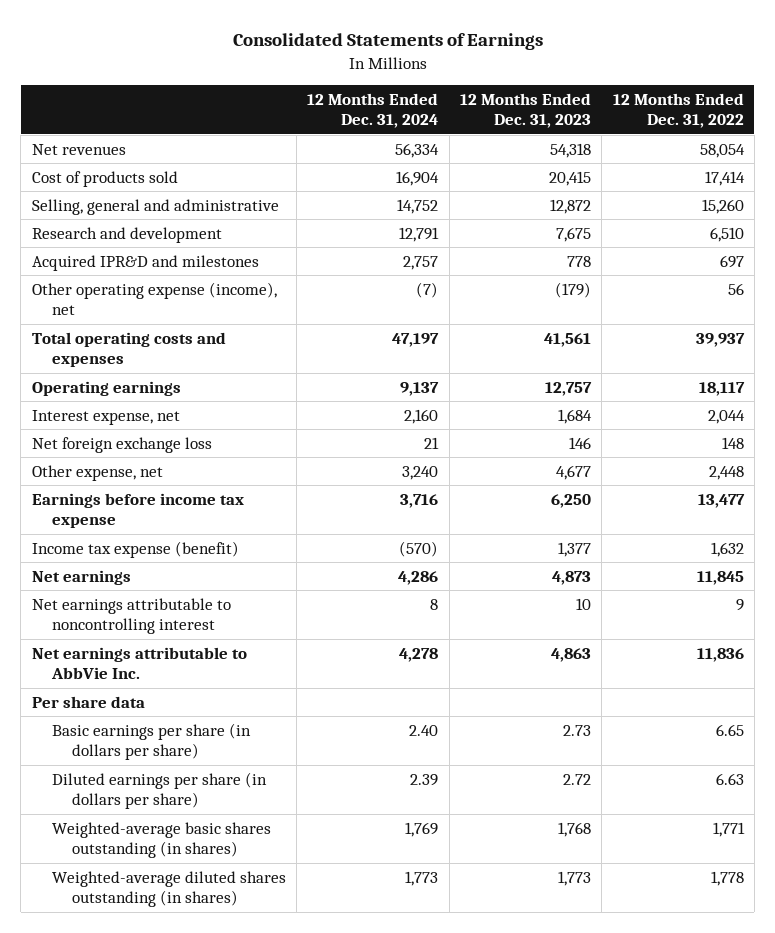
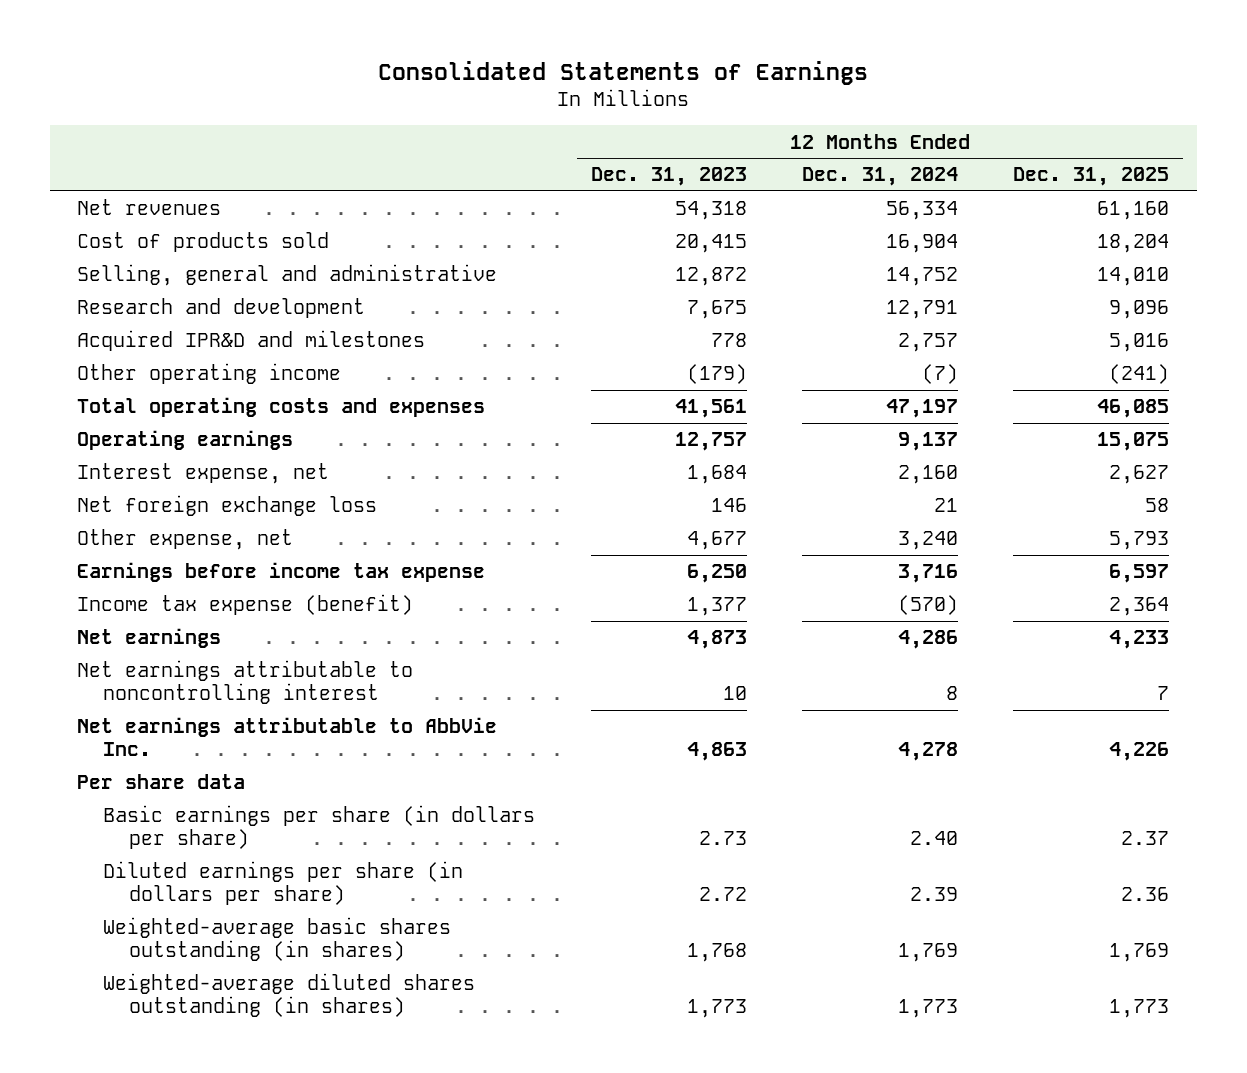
[612,92,744,129] 12 Months Ended Dec. 31, 2022 -> none
none -> [1013,167,1170,187] Dec. 31, 2025
[31,281,277,315] Other operating expense (income), net -> [77,363,342,385] Other operating income

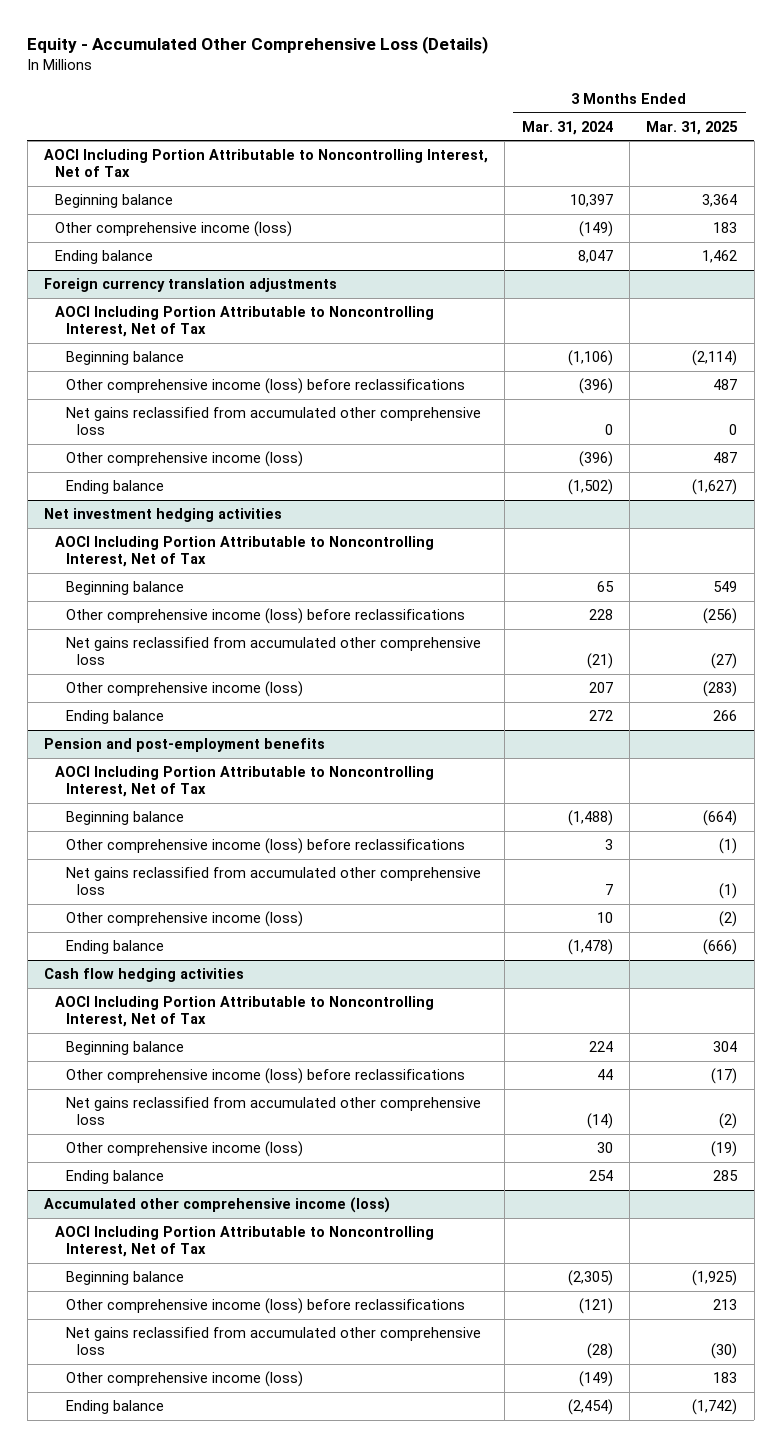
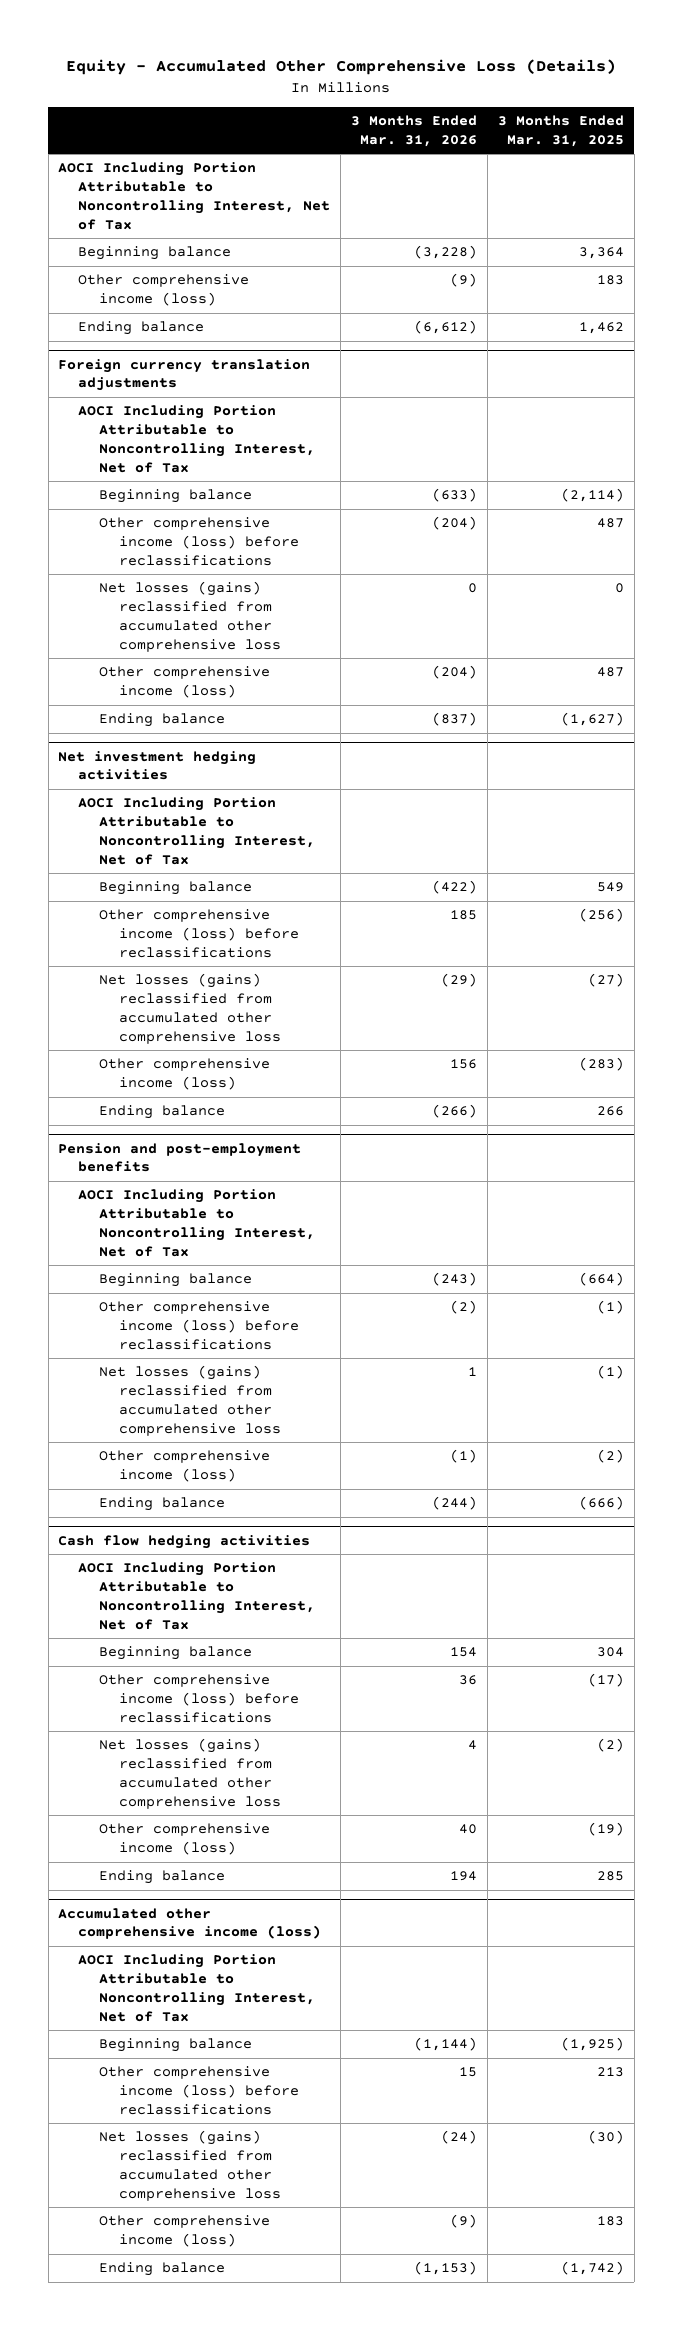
[521,120,613,135] Mar. 31, 2024 -> none
none -> [351,114,478,147] 3 Months Ended Mar. 31, 2026
[65,407,481,436] Net gains reclassified from accumulated other comprehensive loss -> [98,581,281,652] Net losses (gains) reclassified from accumulated other comprehensive loss
[65,637,481,666] Net gains reclassified from accumulated other comprehensive loss -> [98,973,281,1044] Net losses (gains) reclassified from accumulated other comprehensive loss
[65,867,481,896] Net gains reclassified from accumulated other comprehensive loss -> [98,1365,281,1436] Net losses (gains) reclassified from accumulated other comprehensive loss
[65,1097,481,1126] Net gains reclassified from accumulated other comprehensive loss -> [98,1738,281,1809] Net losses (gains) reclassified from accumulated other comprehensive loss
[65,1327,481,1356] Net gains reclassified from accumulated other comprehensive loss -> [98,2130,281,2201] Net losses (gains) reclassified from accumulated other comprehensive loss

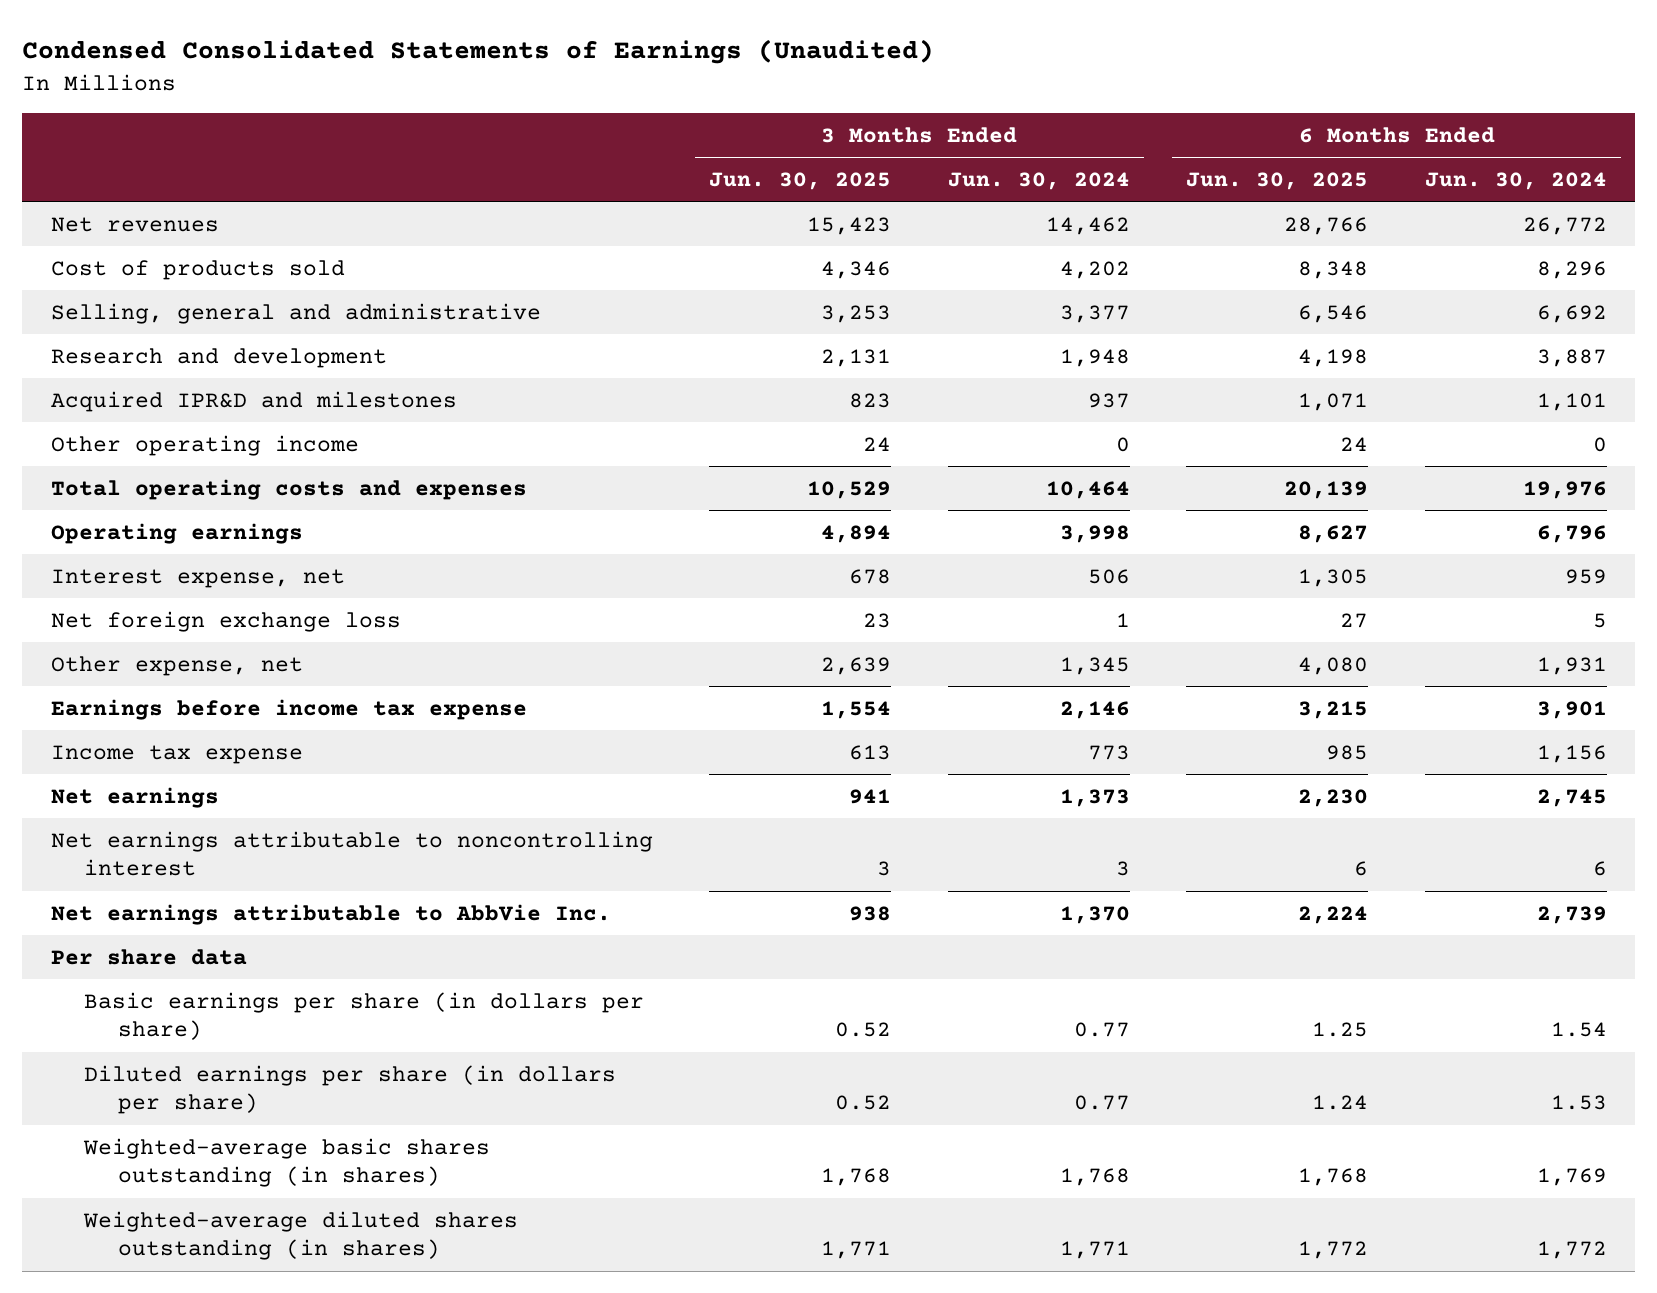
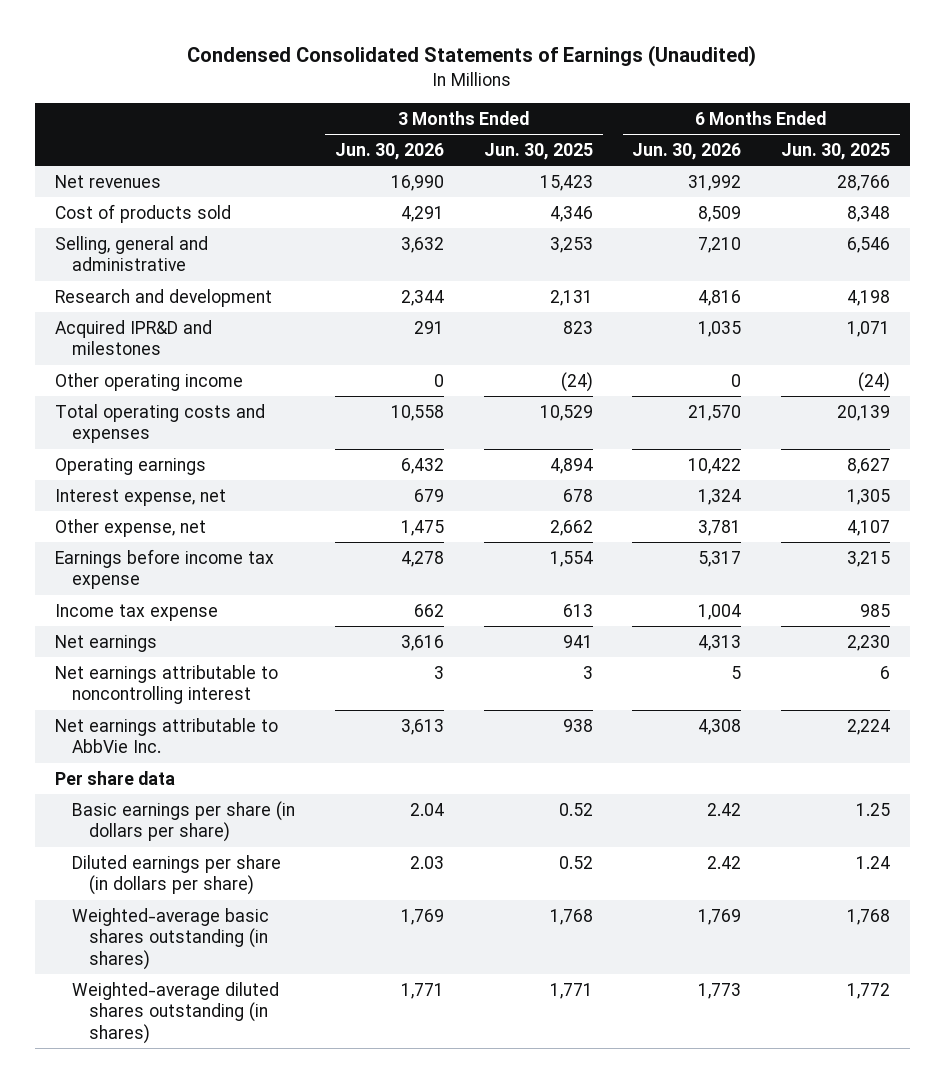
[947,171,1130,190] Jun. 30, 2024 -> none
[1424,171,1607,190] Jun. 30, 2024 -> none
none -> [334,143,444,161] Jun. 30, 2026
none -> [632,143,742,161] Jun. 30, 2026
[863,436,892,451] 24 -> [560,371,593,392] (24)
[1340,436,1369,451] 24 -> [858,371,891,392] (24)
[50,610,401,632] Net foreign exchange loss -> none
[821,656,892,675] 2,639 -> [549,519,593,536] 2,662
[1298,656,1369,675] 4,080 -> [847,519,891,536] 4,107

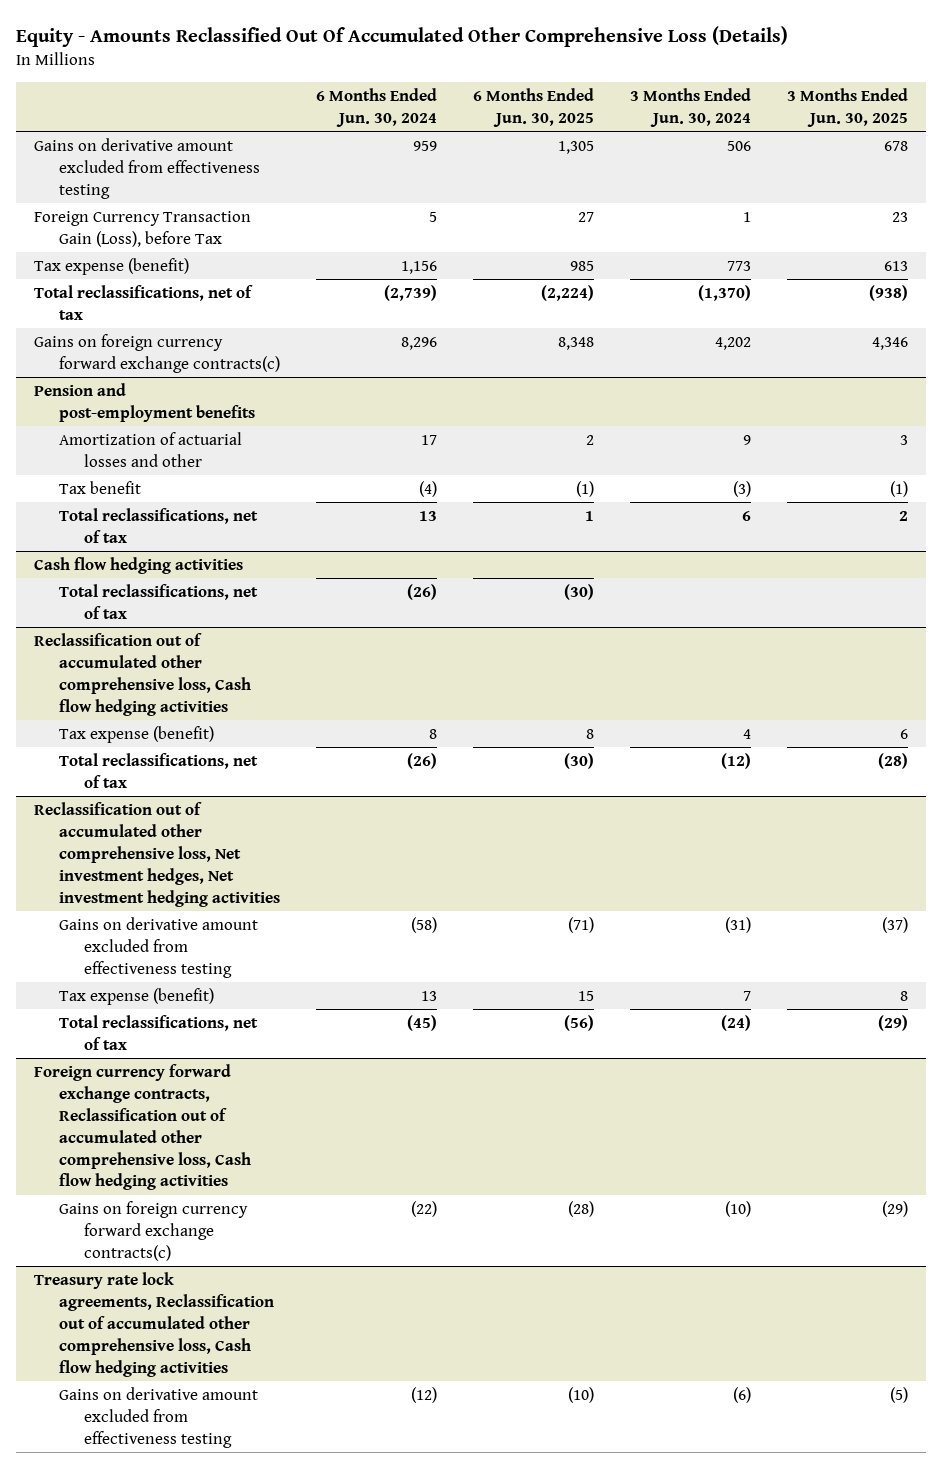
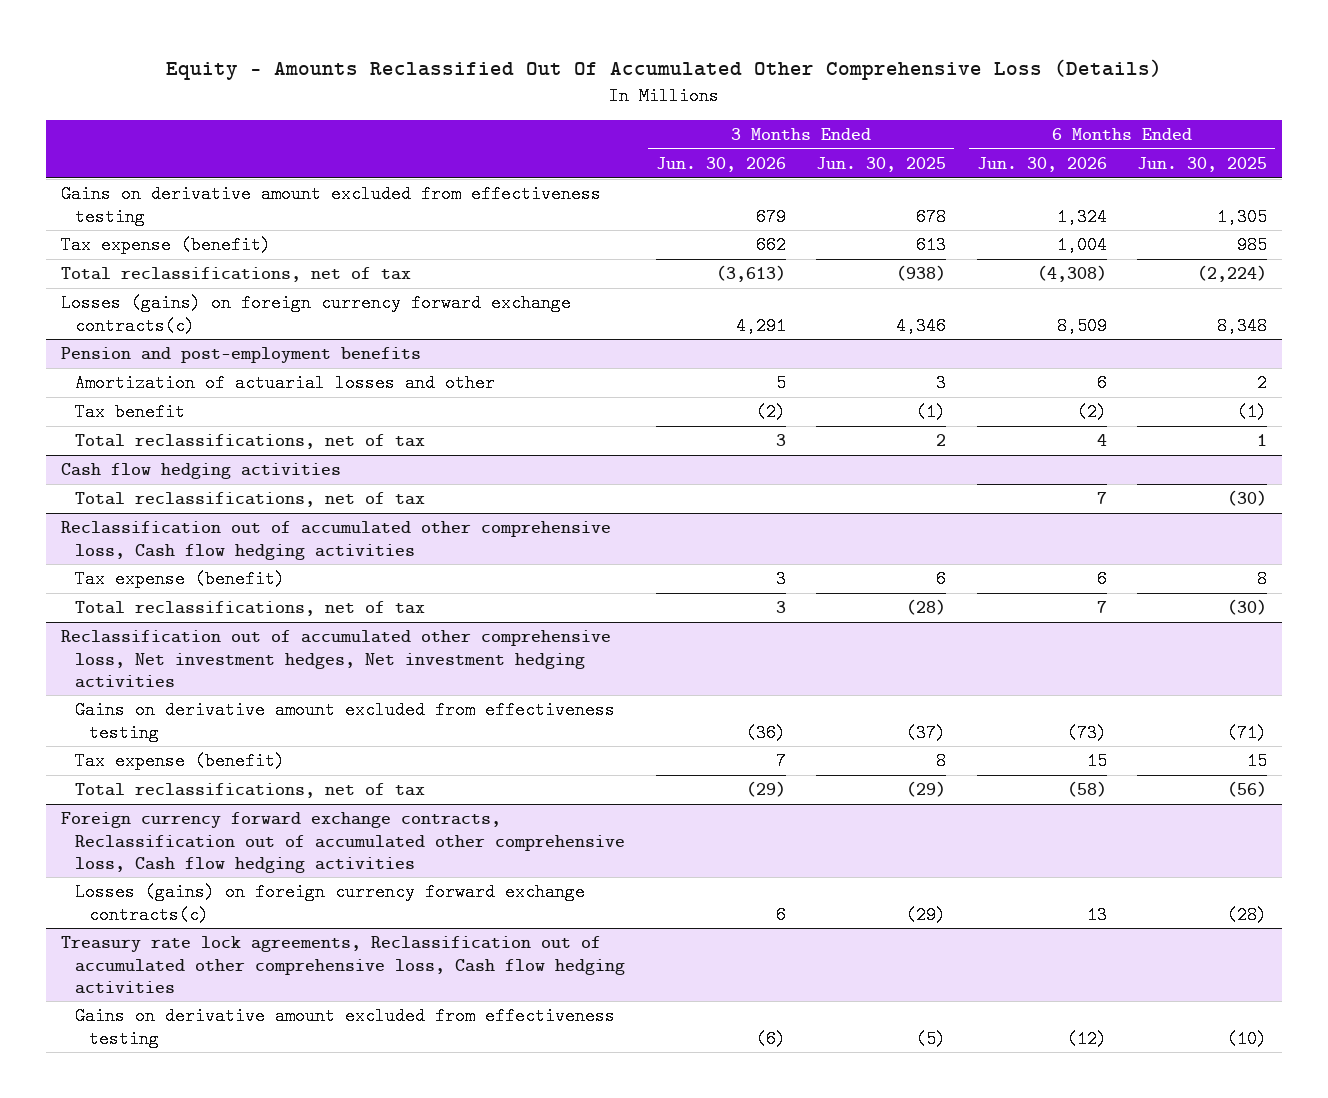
[315,87,437,127] 6 Months Ended Jun. 30, 2024 -> none
[629,87,751,127] 3 Months Ended Jun. 30, 2024 -> none
none -> [655,157,786,173] Jun. 30, 2026
none -> [976,157,1107,173] Jun. 30, 2026
[33,210,251,247] Foreign Currency Transaction Gain (Loss), before Tax -> none
[33,333,280,373] Gains on foreign currency forward exchange contracts(c) -> [60,294,571,335] Losses (gains) on foreign currency forward exchange contracts(c)
[58,1200,248,1261] Gains on foreign currency forward exchange contracts(c) -> [75,883,586,924] Losses (gains) on foreign currency forward exchange contracts(c)

